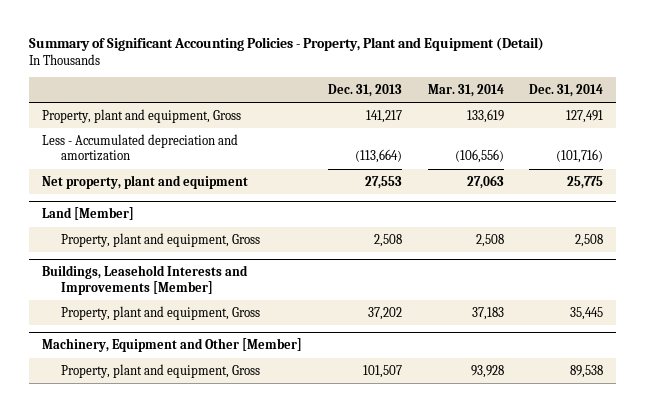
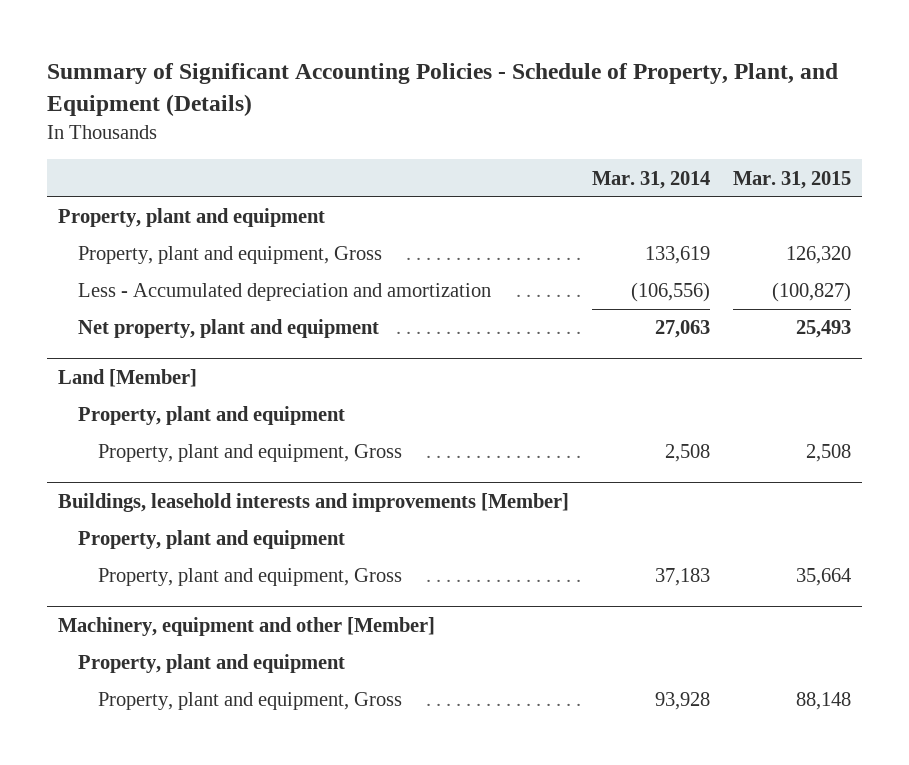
[29,37,545,52] Summary of Significant Accounting Policies - Property, Plant and Equipment (Detail) -> [46,62,838,116] Summary of Significant Accounting Policies - Schedule of Property, Plant, and Equipment (Details)
[327,84,402,98] Dec. 31, 2013 -> none
[529,84,604,98] Dec. 31, 2014 -> none
none -> [732,170,851,189] Mar. 31, 2015
none -> [58,208,326,228] Property, plant and equipment
none -> [77,406,345,426] Property, plant and equipment
[42,265,249,295] Buildings, Leasehold Interests and Improvements [Member] -> [58,492,570,512] Buildings, leasehold interests and improvements [Member]
none -> [77,530,345,550] Property, plant and equipment
[42,338,303,353] Machinery, Equipment and Other [Member] -> [58,616,436,636] Machinery, equipment and other [Member]
none -> [77,654,345,674] Property, plant and equipment

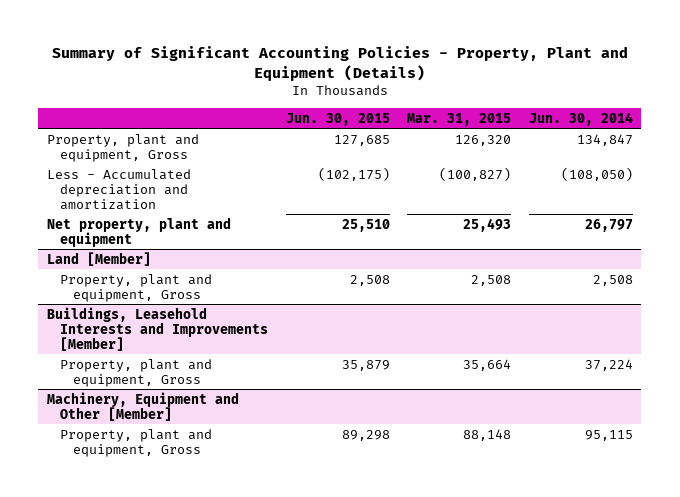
[46,62,838,116] Summary of Significant Accounting Policies - Schedule of Property, Plant, and Equipment (Details) -> [51,46,628,82] Summary of Significant Accounting Policies - Property, Plant and Equipment (Details)
[591,170,710,189] Mar. 31, 2014 -> none
none -> [285,112,390,126] Jun. 30, 2015
none -> [528,111,633,126] Jun. 30, 2014
[58,208,326,228] Property, plant and equipment -> none
[77,406,345,426] Property, plant and equipment -> none
[77,530,345,550] Property, plant and equipment -> none
[58,492,570,512] Buildings, leasehold interests and improvements [Member] -> [47,306,269,351] Buildings, Leasehold Interests and Improvements [Member]
[77,654,345,674] Property, plant and equipment -> none
[58,616,436,636] Machinery, equipment and other [Member] -> [47,391,240,421] Machinery, Equipment and Other [Member]

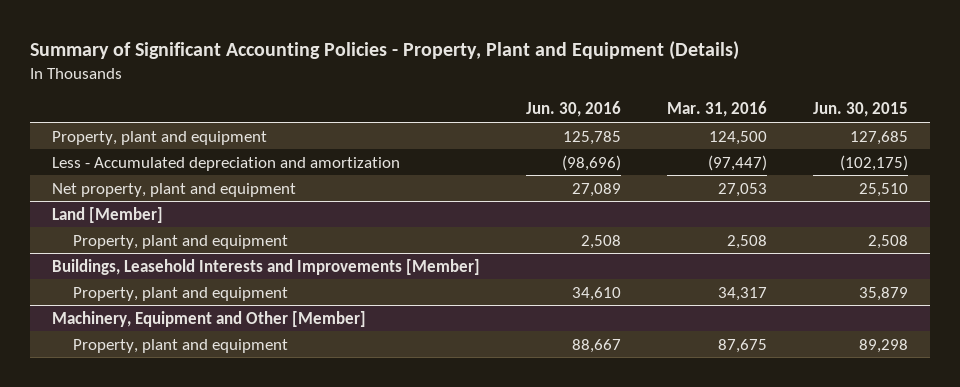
[407,112,512,126] Mar. 31, 2015 -> none
[528,111,633,126] Jun. 30, 2014 -> none
none -> [526,101,622,118] Jun. 30, 2016
none -> [666,101,767,118] Mar. 31, 2016
[47,133,200,162] Property, plant and equipment, Gross -> [52,130,268,145] Property, plant and equipment
[60,273,213,302] Property, plant and equipment, Gross -> [72,234,288,249] Property, plant and equipment
[60,358,213,387] Property, plant and equipment, Gross -> [72,286,288,301] Property, plant and equipment
[60,428,213,457] Property, plant and equipment, Gross -> [72,338,288,353] Property, plant and equipment

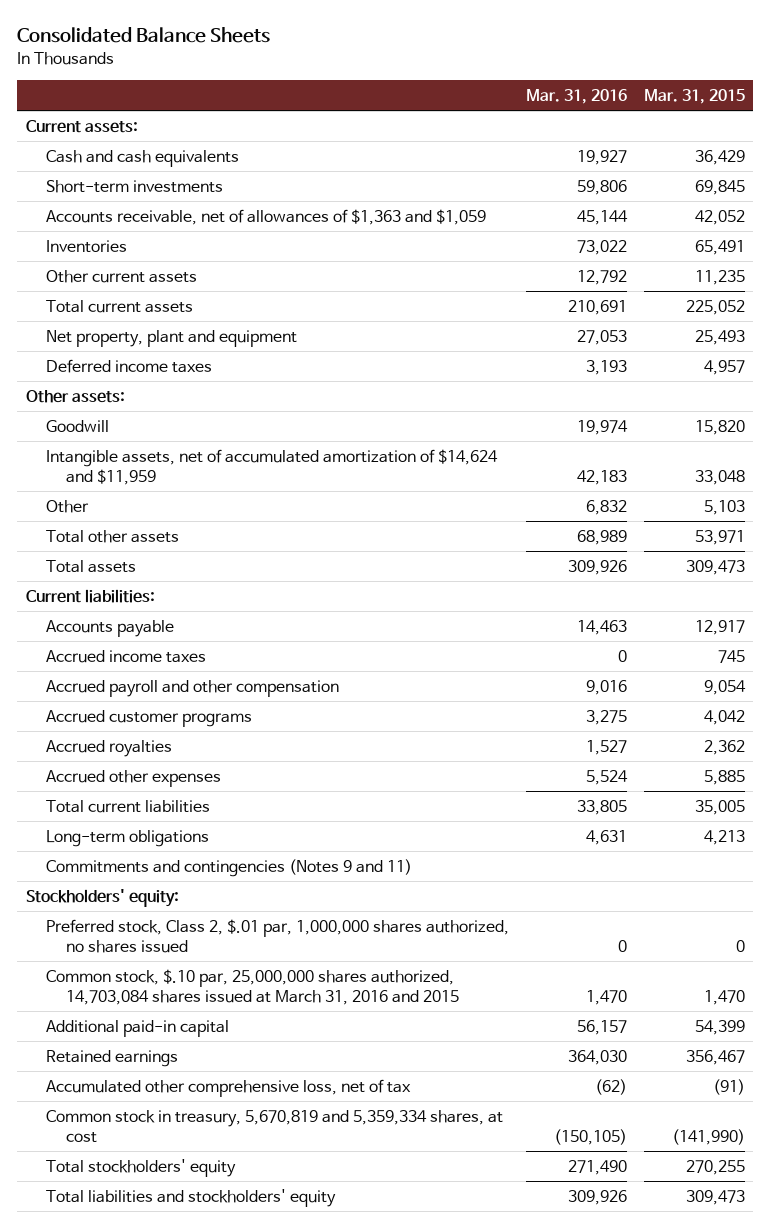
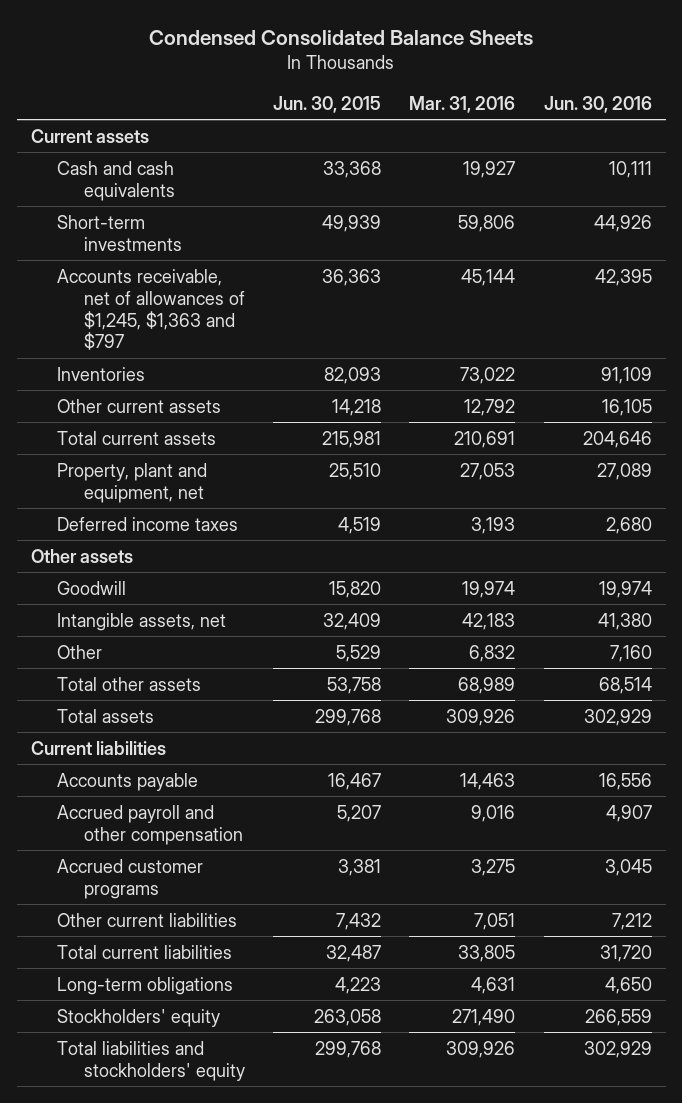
[17,27,271,44] Consolidated Balance Sheets -> [149,29,534,45] Condensed Consolidated Balance Sheets
[643,89,745,105] Mar. 31, 2015 -> none
none -> [273,95,382,113] Jun. 30, 2015
none -> [543,95,652,113] Jun. 30, 2016
[25,119,138,133] Current assets: -> [30,128,149,143] Current assets
[46,208,487,225] Accounts receivable, net of allowances of $1,363 and $1,059 -> [57,268,245,351] Accounts receivable, net of allowances of $1,245, $1,363 and $797
[46,329,298,347] Net property, plant and equipment -> [57,462,208,503] Property, plant and equipment, net
[25,389,125,403] Other assets: -> [30,548,133,563] Other assets
[46,448,499,485] Intangible assets, net of accumulated amortization of $14,624 and $11,959 -> [57,612,227,631] Intangible assets, net
[25,588,155,603] Current liabilities: -> [30,740,166,755] Current liabilities
[46,649,207,663] Accrued income taxes -> none
[46,739,173,757] Accrued royalties -> none
[46,769,222,787] Accrued other expenses -> none
none -> [57,912,238,927] Other current liabilities
[46,858,413,877] Commitments and contingencies (Notes 9 and 11) -> none
[25,888,179,907] Stockholders' equity: -> none
[46,918,510,953] Preferred stock, Class 2, $.01 par, 1,000,000 shares authorized, no shares issued -> none
[46,968,460,1005] Common stock, $.10 par, 25,000,000 shares authorized, 14,703,084 shares issued at March 31, 2016 and 2015 -> none
[46,1019,230,1037] Additional paid-in capital -> none
[46,1049,179,1067] Retained earnings -> none
[46,1078,412,1097] Accumulated other comprehensive loss, net of tax -> none
[46,1109,504,1143] Common stock in treasury, 5,670,819 and 5,359,334 shares, at cost -> none
[46,1158,237,1177] Total stockholders' equity -> [57,1008,221,1027] Stockholders' equity

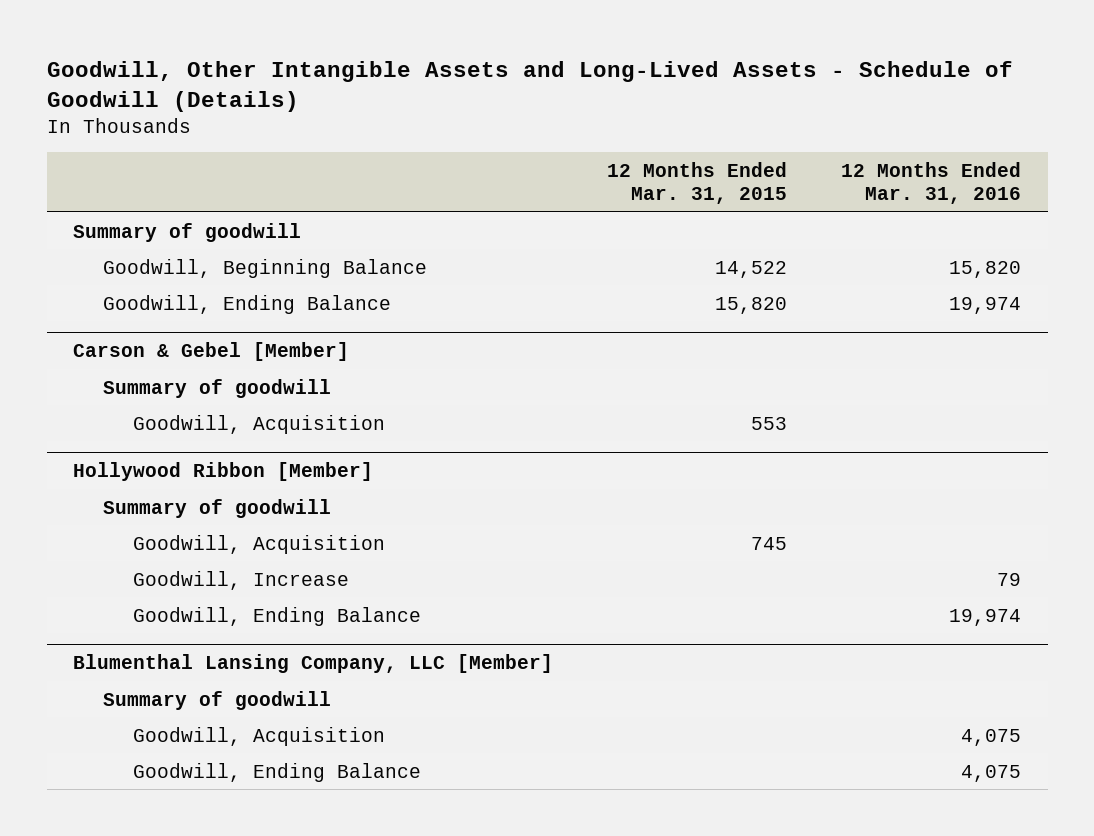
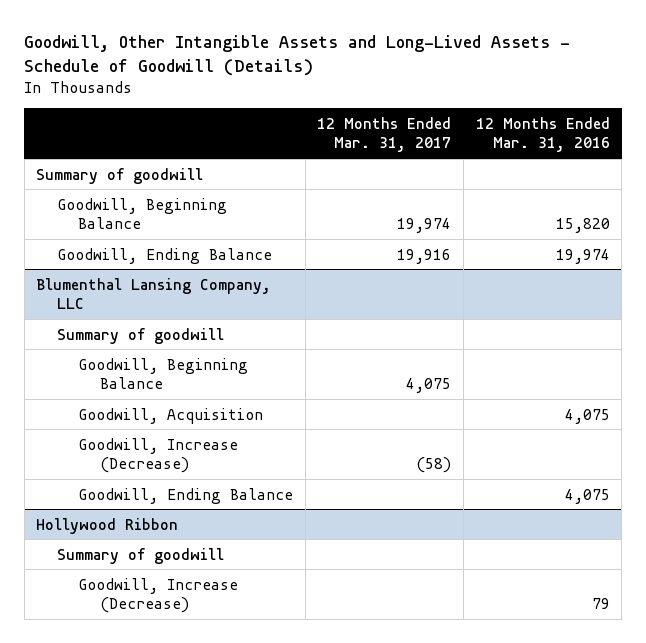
[607,161,788,205] 12 Months Ended Mar. 31, 2015 -> none
none -> [317,116,452,153] 12 Months Ended Mar. 31, 2017
[73,342,350,362] Carson & Gebel [Member] -> none
[103,378,332,398] Summary of goodwill -> none
[133,414,386,434] Goodwill, Acquisition -> none
[73,462,374,482] Hollywood Ribbon [Member] -> none
[103,498,332,518] Summary of goodwill -> none
[133,534,386,554] Goodwill, Acquisition -> none
[133,570,350,590] Goodwill, Increase -> none
[133,606,422,626] Goodwill, Ending Balance -> none
[73,654,554,674] Blumenthal Lansing Company, LLC [Member] -> [36,277,272,310] Blumenthal Lansing Company, LLC
none -> [78,357,249,390] Goodwill, Beginning Balance
none -> [78,437,239,474] Goodwill, Increase (Decrease)
none -> [36,517,179,534] Hollywood Ribbon
none -> [57,547,225,564] Summary of goodwill
none -> [78,577,239,614] Goodwill, Increase (Decrease)

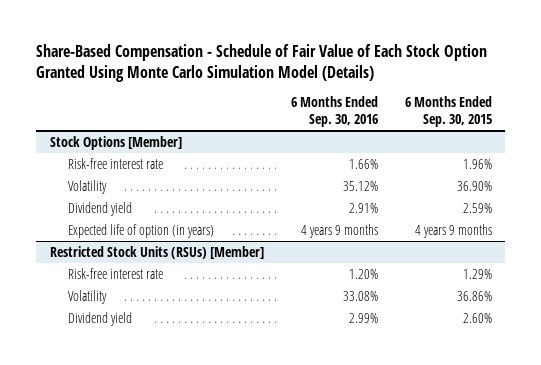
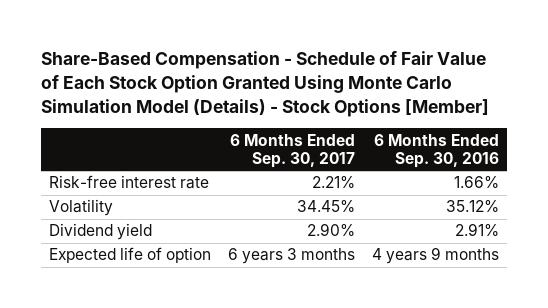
[36,43,488,82] Share-Based Compensation - Schedule of Fair Value of Each Stock Option Granted Using Monte Carlo Simulation Model (Details) -> [41,50,490,117] Share-Based Compensation - Schedule of Fair Value of Each Stock Option Granted Using Monte Carlo Simulation Model (Details) - Stock Options [Member]
[404,95,492,128] 6 Months Ended Sep. 30, 2015 -> none
none -> [230,133,356,169] 6 Months Ended Sep. 30, 2017
[49,135,182,150] Stock Options [Member] -> none
[49,245,264,259] Restricted Stock Units (RSUs) [Member] -> none
[67,267,163,279] Risk-free interest rate -> none
[67,289,107,304] Volatility -> none
[67,311,132,326] Dividend yield -> none
[67,223,214,238] Expected life of option (in years) -> [49,247,212,264] Expected life of option

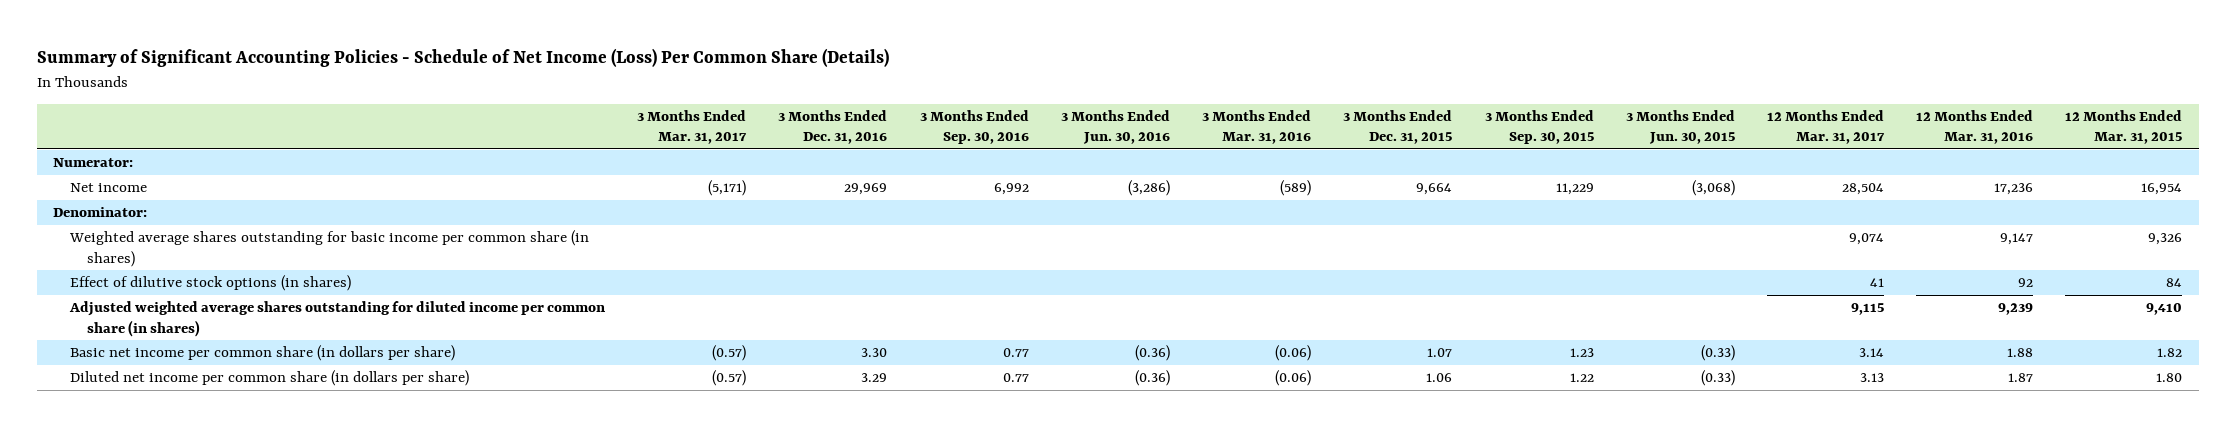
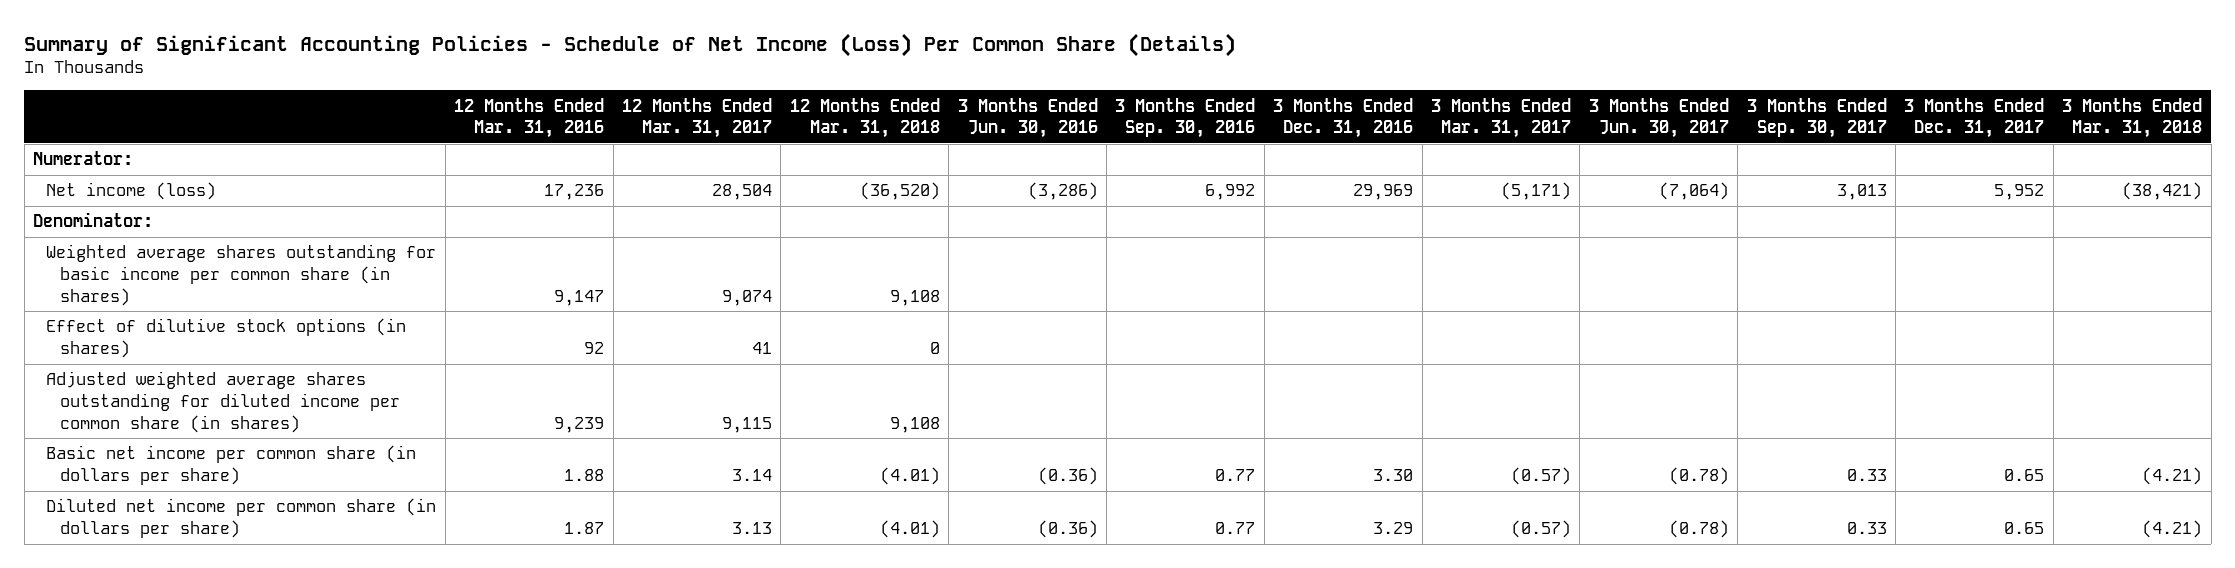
[1202,109,1312,145] 3 Months Ended Mar. 31, 2016 -> none
[1343,109,1453,145] 3 Months Ended Dec. 31, 2015 -> none
[1484,109,1594,145] 3 Months Ended Sep. 30, 2015 -> none
[1625,109,1735,145] 3 Months Ended Jun. 30, 2015 -> none
[2065,109,2183,145] 12 Months Ended Mar. 31, 2015 -> none
none -> [789,97,940,139] 12 Months Ended Mar. 31, 2018
none -> [1588,97,1729,139] 3 Months Ended Jun. 30, 2017
none -> [1746,97,1887,139] 3 Months Ended Sep. 30, 2017
none -> [1904,97,2045,139] 3 Months Ended Dec. 31, 2017
none -> [2062,97,2203,139] 3 Months Ended Mar. 31, 2018
[69,183,147,193] Net income -> [46,182,217,201] Net income (loss)

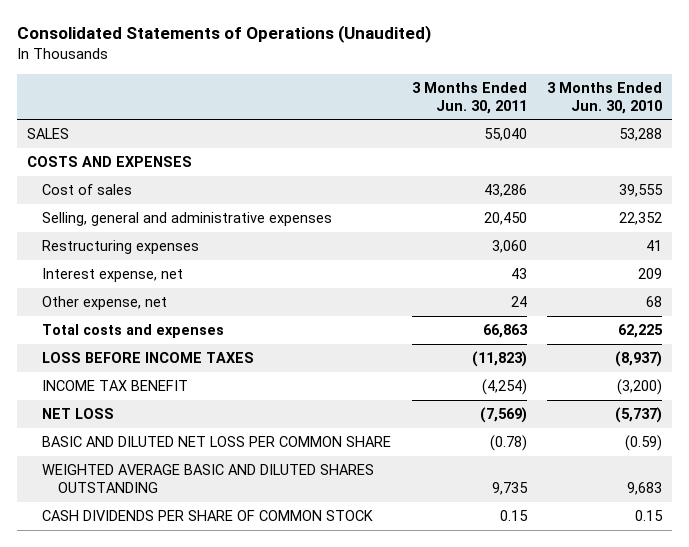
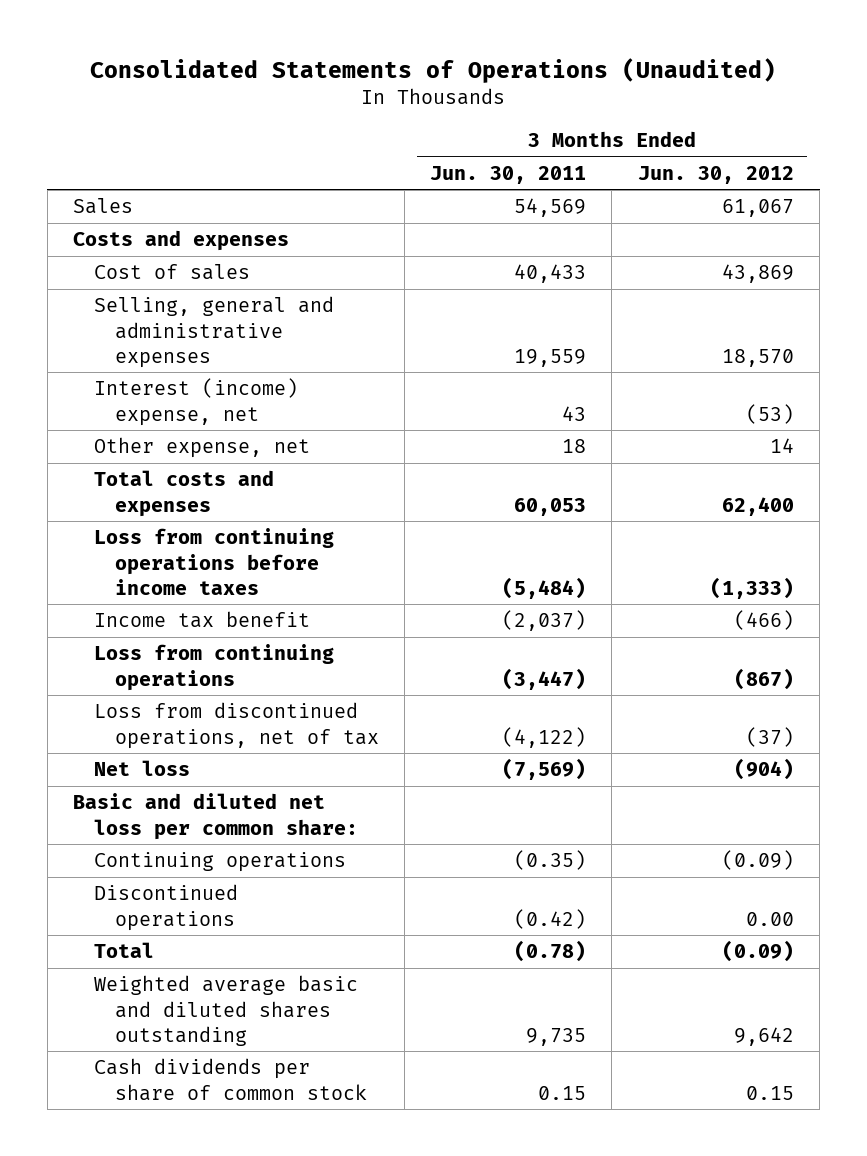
[547,81,663,114] 3 Months Ended Jun. 30, 2010 -> none
none -> [637,165,794,184] Jun. 30, 2012
[42,240,200,255] Restructuring expenses -> none
[26,128,69,140] SALES -> [72,198,133,215] Sales
[483,128,527,142] 55,040 -> [514,198,587,218] 54,569
[26,156,192,168] COSTS AND EXPENSES -> [72,230,289,252] Costs and expenses
[483,184,527,198] 43,286 -> [514,264,587,284] 40,433
[483,212,527,226] 20,450 -> [514,349,587,368] 19,559
[42,268,184,283] Interest expense, net -> [93,378,298,426] Interest (income) expense, net
[510,296,527,308] 24 -> [562,439,587,454] 18
[482,324,528,339] 66,863 -> [514,497,587,516] 60,053
[42,352,255,364] LOSS BEFORE INCOME TAXES -> [93,528,334,596] Loss from continuing operations before income taxes
[471,351,527,368] (11,823) -> [502,577,587,600] (5,484)
[42,380,189,392] INCOME TAX BENEFIT -> [93,611,310,629] Income tax benefit
[481,379,527,396] (4,254) -> [502,610,587,632] (2,037)
none -> [93,644,334,691] Loss from continuing operations
none -> [93,702,379,749] Loss from discontinued operations, net of tax
[42,408,115,420] NET LOSS -> [93,760,190,777] Net loss
none -> [72,793,358,840] Basic and diluted net loss per common share:
none -> [93,852,346,873] Continuing operations
none -> [93,884,238,931] Discontinued operations
[42,436,392,448] BASIC AND DILUTED NET LOSS PER COMMON SHARE -> [93,942,154,959] Total
[42,464,375,493] WEIGHTED AVERAGE BASIC AND DILUTED SHARES OUTSTANDING -> [93,975,358,1047] Weighted average basic and diluted shares outstanding
[42,510,374,522] CASH DIVIDENDS PER SHARE OF COMMON STOCK -> [93,1058,367,1101] Cash dividends per share of common stock

